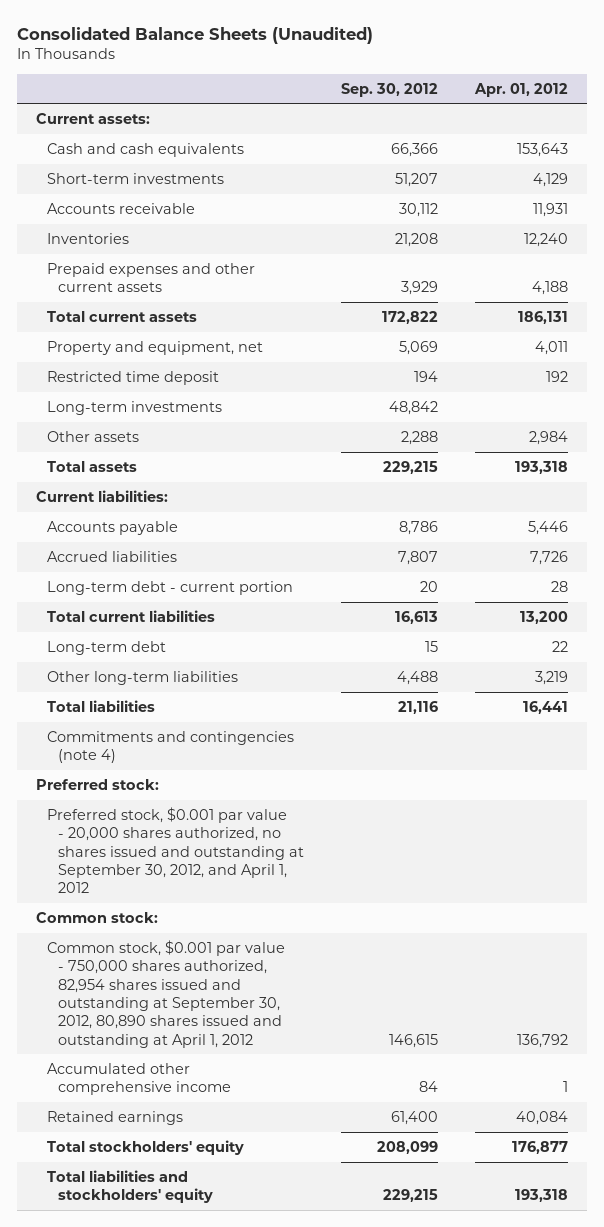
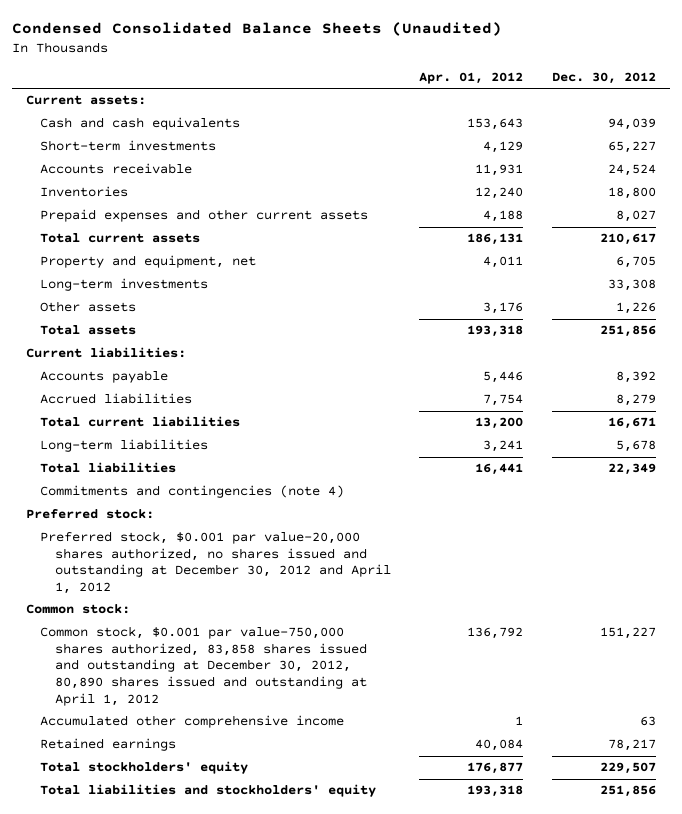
[17,26,374,44] Consolidated Balance Sheets (Unaudited) -> [11,22,502,37] Condensed Consolidated Balance Sheets (Unaudited)
[340,82,438,97] Sep. 30, 2012 -> none
none -> [552,72,657,85] Dec. 30, 2012
[46,370,219,385] Restricted time deposit -> none
[529,430,569,445] 2,984 -> [483,302,524,315] 3,176
[46,580,293,595] Long-term debt - current portion -> none
[530,550,569,565] 7,726 -> [483,394,524,407] 7,754
[46,670,238,685] Other long-term liabilities -> none
[46,640,166,655] Long-term debt -> [40,439,209,453] Long-term liabilities
[552,640,569,652] 22 -> [483,440,524,453] 3,241
[46,806,304,894] Preferred stock, $0.001 par value - 20,000 shares authorized, no shares issued and outstanding at September 30, 2012, and April 1, 2012 -> [40,531,391,595] Preferred stock, $0.001 par value-20,000 shares authorized, no shares issued and outstanding at December 30, 2012 and April 1, 2012
[46,939,285,1048] Common stock, $0.001 par value - 750,000 shares authorized, 82,954 shares issued and outstanding at September 30, 2012, 80,890 shares issued and outstanding at April 1, 2012 -> [40,626,367,706] Common stock, $0.001 par value-750,000 shares authorized, 83,858 shares issued and outstanding at December 30, 2012, 80,890 shares issued and outstanding at April 1, 2012

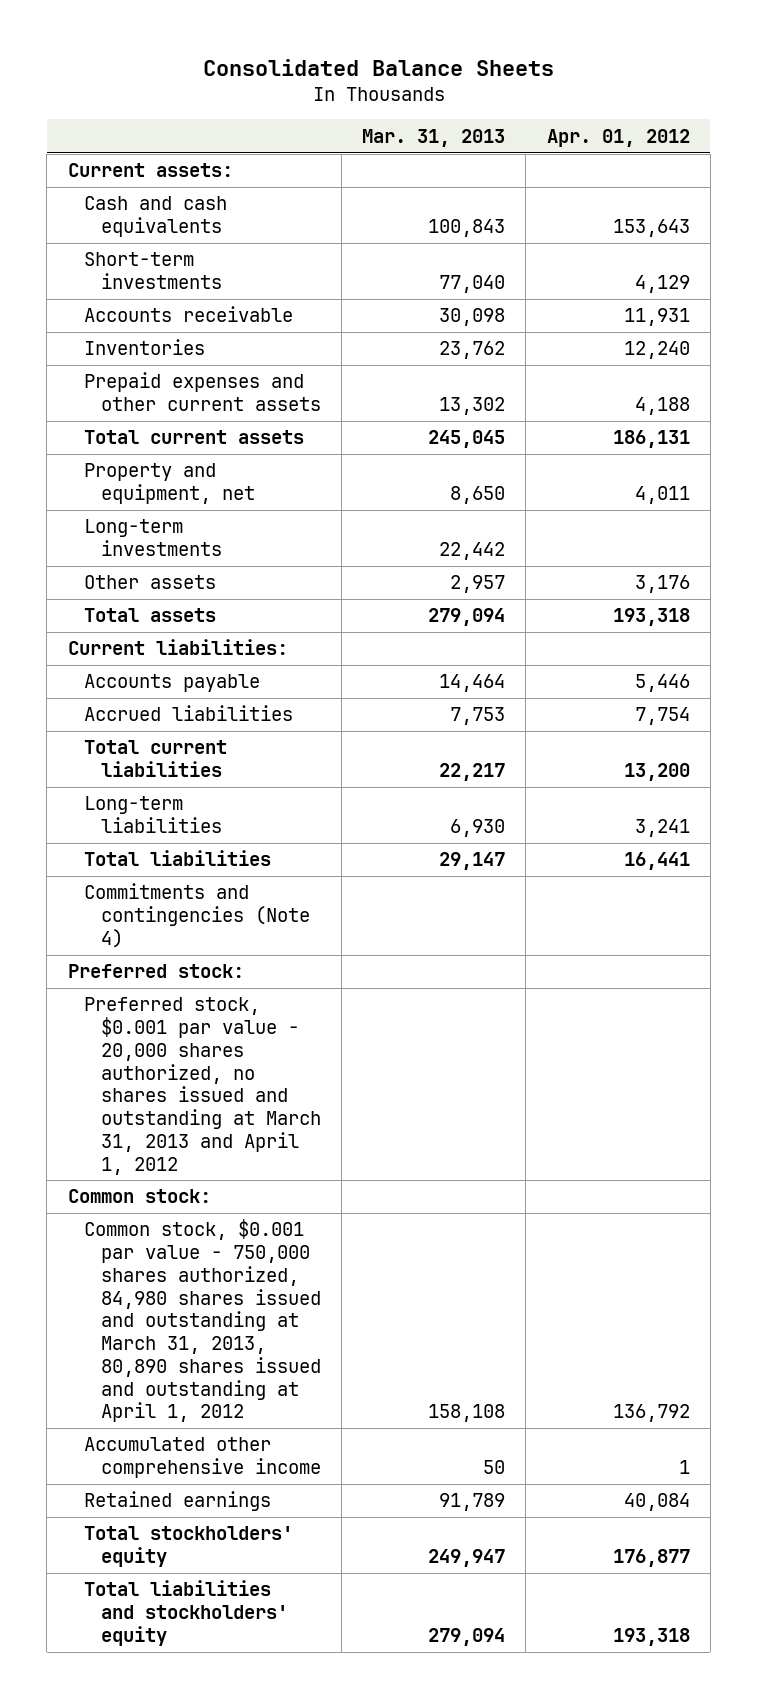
[11,22,502,37] Condensed Consolidated Balance Sheets (Unaudited) -> [202,58,554,76] Consolidated Balance Sheets
[552,72,657,85] Dec. 30, 2012 -> none
none -> [362,128,506,147] Mar. 31, 2013
[40,485,345,499] Commitments and contingencies (note 4) -> [84,883,311,948] Commitments and contingencies (Note 4)
[40,531,391,595] Preferred stock, $0.001 par value-20,000 shares authorized, no shares issued and outstanding at December 30, 2012 and April 1, 2012 -> [84,997,322,1175] Preferred stock, $0.001 par value - 20,000 shares authorized, no shares issued and outstanding at March 31, 2013 and April 1, 2012
[40,626,367,706] Common stock, $0.001 par value-750,000 shares authorized, 83,858 shares issued and outstanding at December 30, 2012, 80,890 shares issued and outstanding at April 1, 2012 -> [84,1219,322,1423] Common stock, $0.001 par value - 750,000 shares authorized, 84,980 shares issued and outstanding at March 31, 2013, 80,890 shares issued and outstanding at April 1, 2012

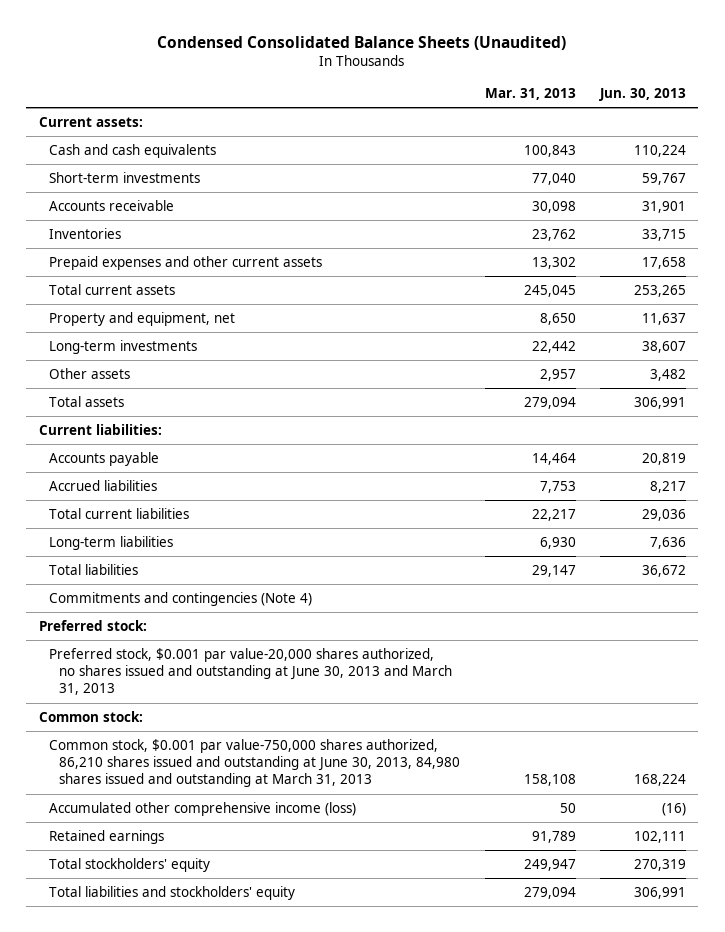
[202,58,554,76] Consolidated Balance Sheets -> [157,35,567,50] Condensed Consolidated Balance Sheets (Unaudited)
[546,128,690,147] Apr. 01, 2012 -> none
none -> [599,88,687,102] Jun. 30, 2013
[84,997,322,1175] Preferred stock, $0.001 par value - 20,000 shares authorized, no shares issued and outstanding at March 31, 2013 and April 1, 2012 -> [49,647,453,696] Preferred stock, $0.001 par value-20,000 shares authorized, no shares issued and outstanding at June 30, 2013 and March 31, 2013
[84,1219,322,1423] Common stock, $0.001 par value - 750,000 shares authorized, 84,980 shares issued and outstanding at March 31, 2013, 80,890 shares issued and outstanding at April 1, 2012 -> [49,738,461,788] Common stock, $0.001 par value-750,000 shares authorized, 86,210 shares issued and outstanding at June 30, 2013, 84,980 shares issued and outstanding at March 31, 2013
[84,1437,322,1479] Accumulated other comprehensive income -> [49,801,357,816] Accumulated other comprehensive income (loss)

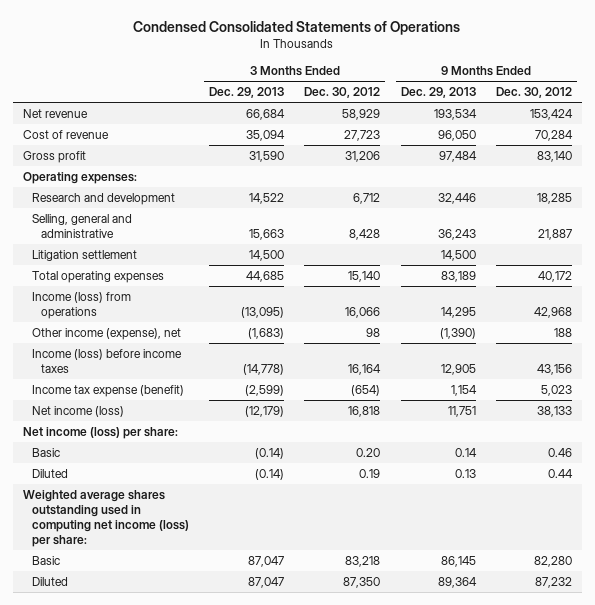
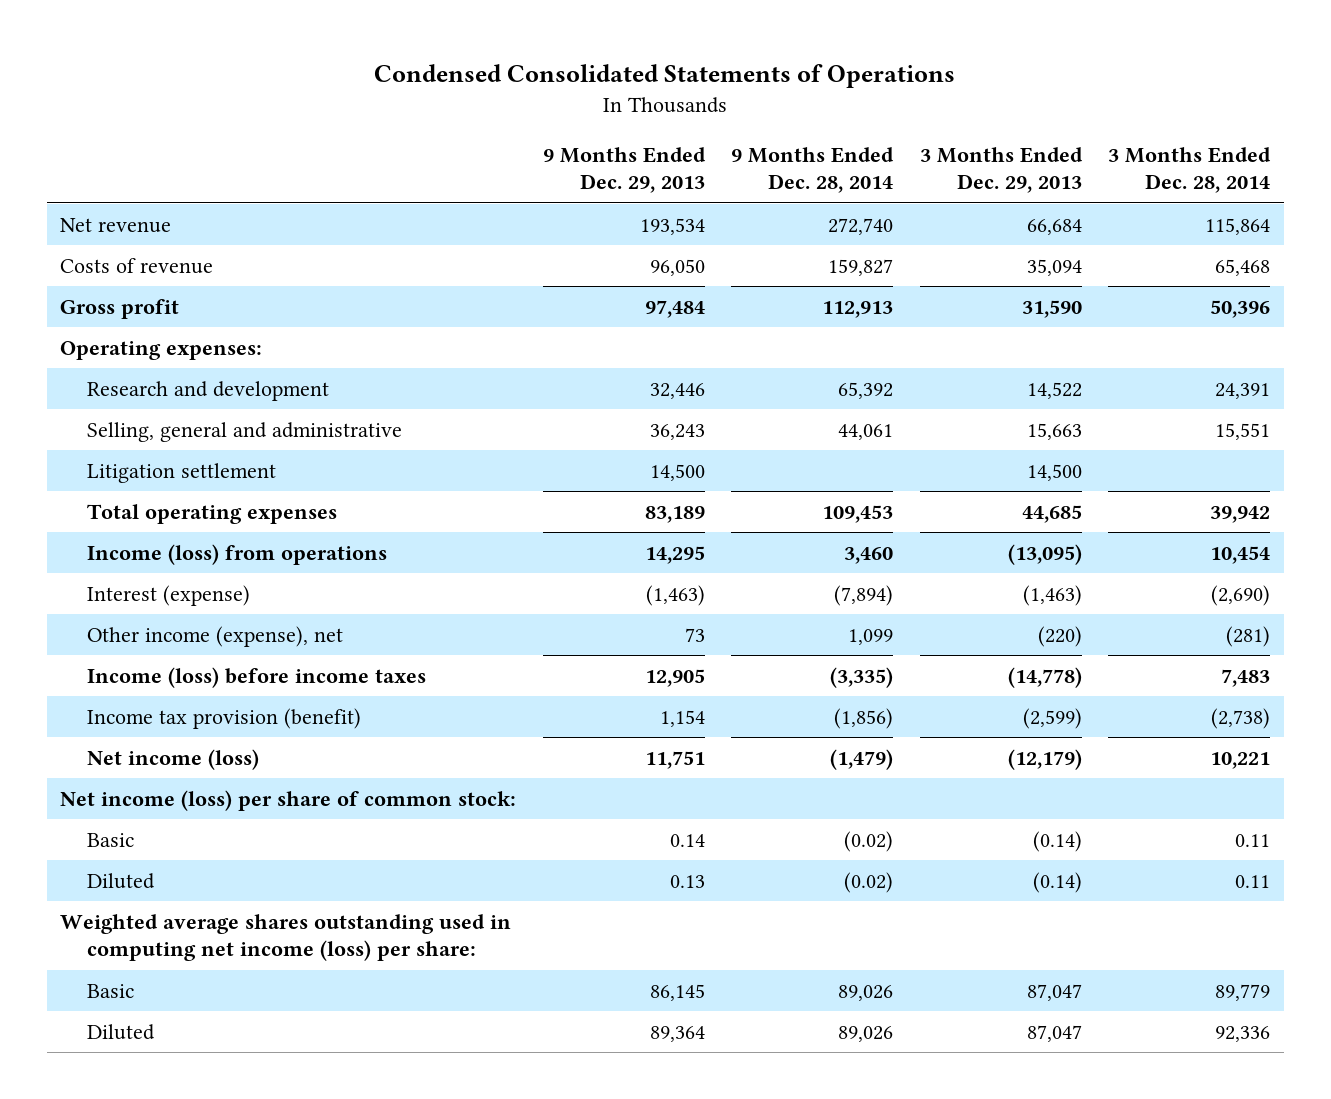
[304,87,381,99] Dec. 30, 2012 -> none
[495,87,572,99] Dec. 30, 2012 -> none
none -> [731,146,895,194] 9 Months Ended Dec. 28, 2014
none -> [1108,146,1272,194] 3 Months Ended Dec. 28, 2014
[22,129,109,139] Cost of revenue -> [60,257,214,274] Costs of revenue
none -> [86,584,250,606] Interest (expense)
[248,327,285,339] (1,683) -> [1037,625,1082,647] (220)
[439,327,476,339] (1,390) -> [684,627,705,642] 73
[32,384,185,397] Income tax expense (benefit) -> [86,707,361,729] Income tax provision (benefit)
[22,426,178,439] Net income (loss) per share: -> [60,789,517,811] Net income (loss) per share of common stock:

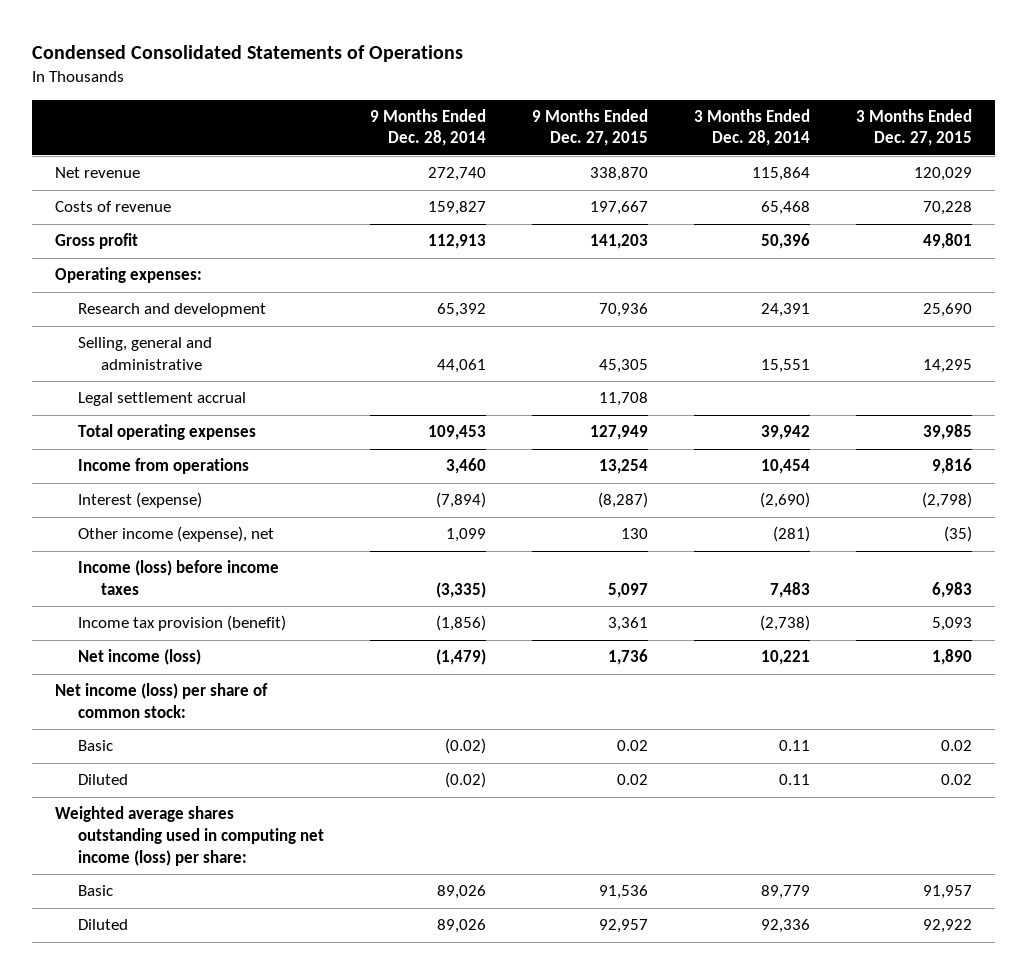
[542,146,706,194] 9 Months Ended Dec. 29, 2013 -> none
[919,146,1083,194] 3 Months Ended Dec. 29, 2013 -> none
none -> [532,108,649,147] 9 Months Ended Dec. 27, 2015
none -> [856,108,973,147] 3 Months Ended Dec. 27, 2015
[86,462,276,483] Litigation settlement -> [78,392,247,407] Legal settlement accrual
[86,543,387,565] Income (loss) from operations -> [78,458,250,475] Income from operations

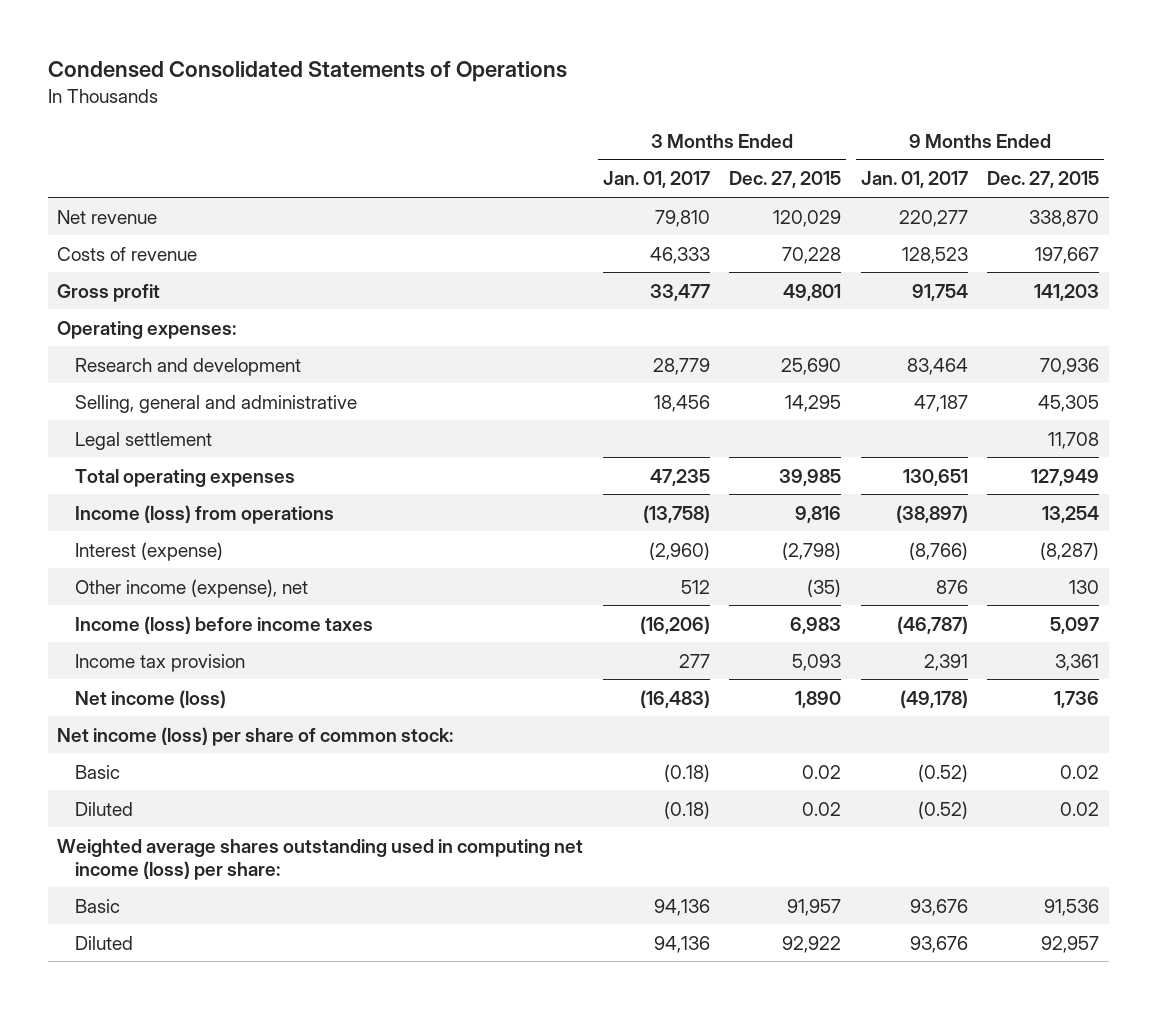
[370,108,487,147] 9 Months Ended Dec. 28, 2014 -> none
[694,108,811,147] 3 Months Ended Dec. 28, 2014 -> none
none -> [602,171,710,189] Jan. 01, 2017
none -> [860,171,968,189] Jan. 01, 2017
[78,392,247,407] Legal settlement accrual -> [74,431,212,450] Legal settlement
[78,458,250,475] Income from operations -> [74,504,334,524] Income (loss) from operations
[78,615,287,632] Income tax provision (benefit) -> [74,653,245,672] Income tax provision

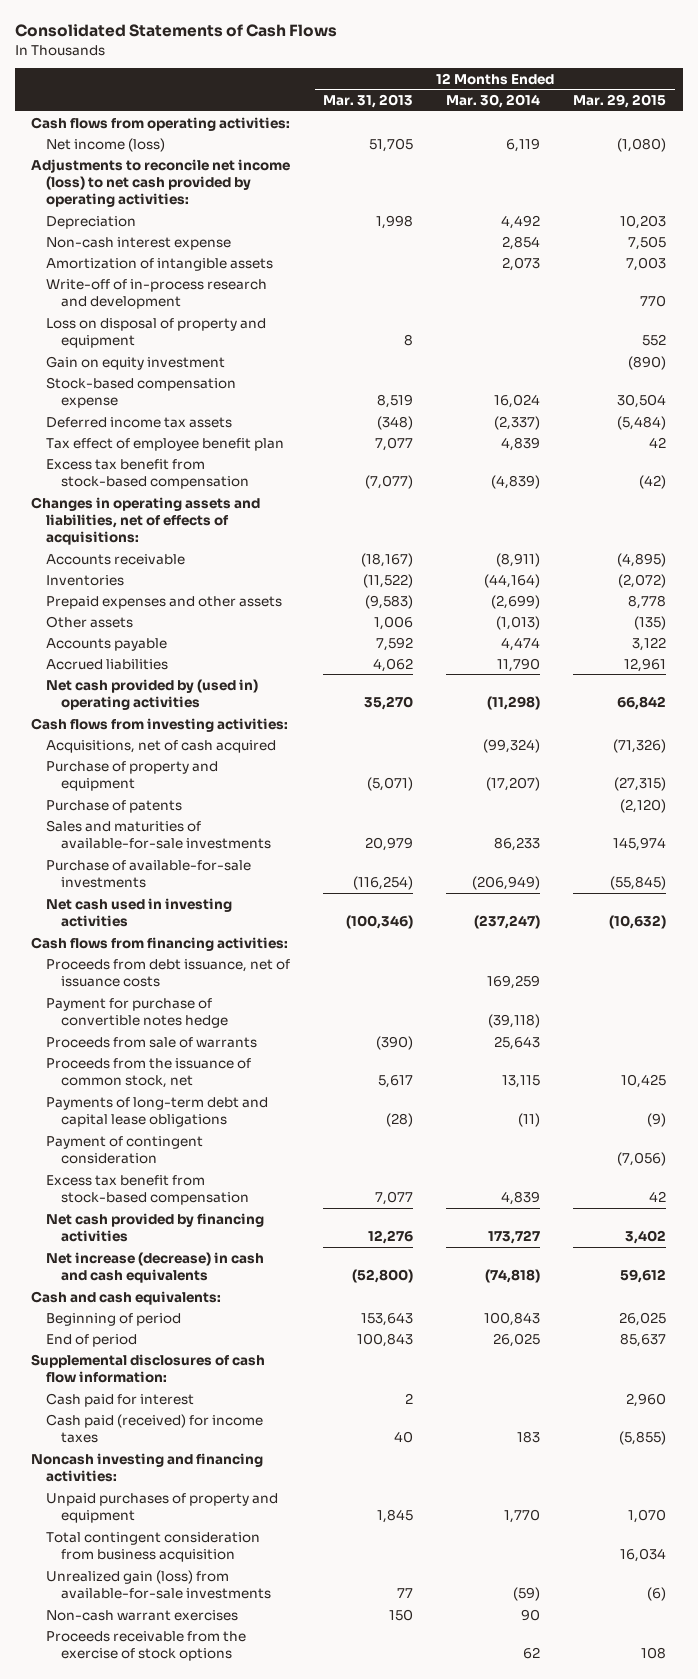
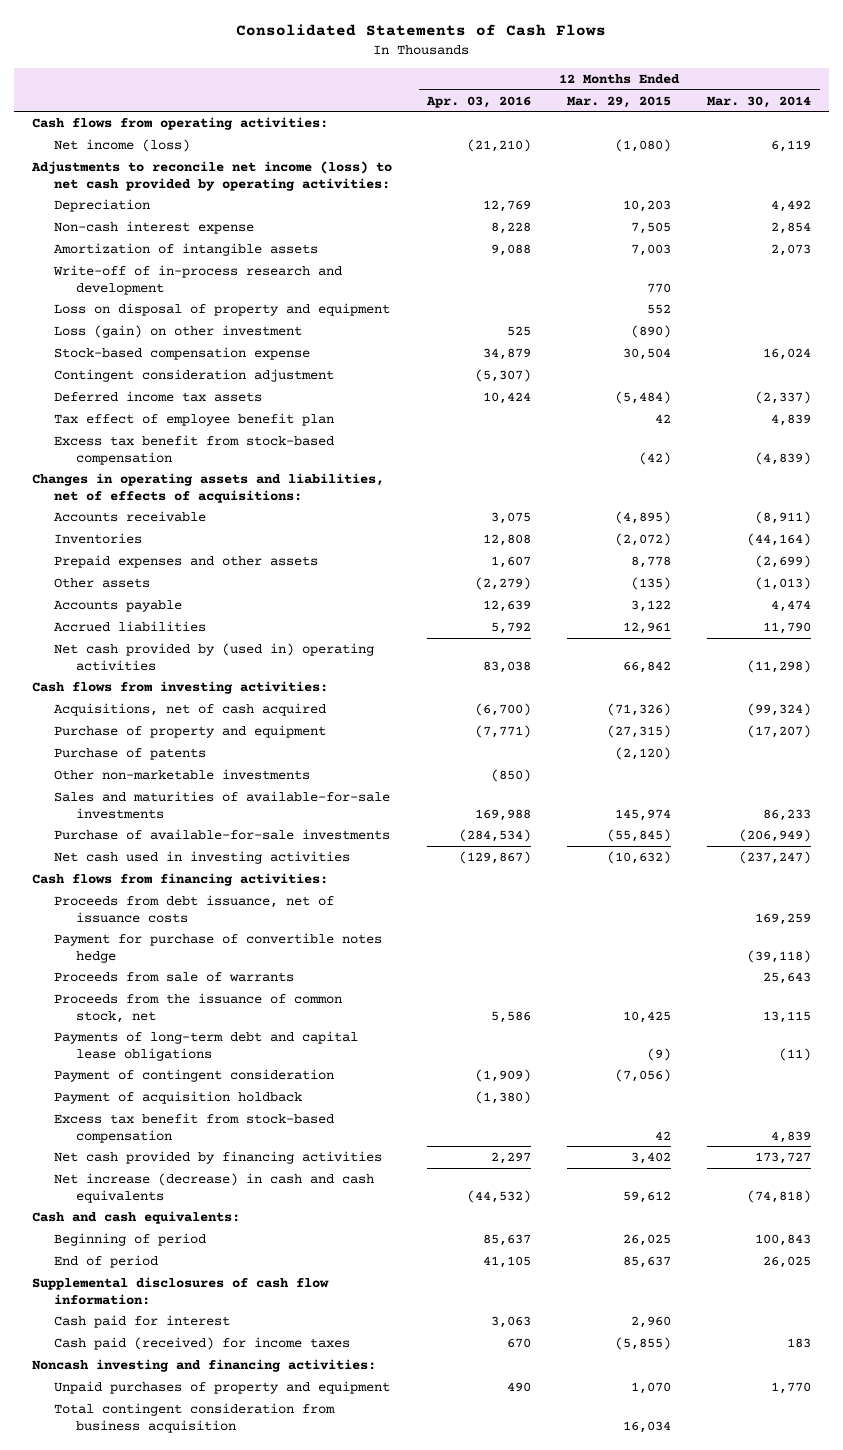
[323,94,414,109] Mar. 31, 2013 -> none
none -> [426,95,532,108] Apr. 03, 2016
[46,355,226,370] Gain on equity investment -> [53,324,302,338] Loss (gain) on other investment
none -> [53,368,334,382] Contingent consideration adjustment
none -> [53,768,310,780] Other non-marketable investments
none -> [53,1090,302,1104] Payment of acquisition holdback
[46,1569,271,1599] Unrealized gain (loss) from available-for-sale investments -> none
[46,1609,239,1621] Non-cash warrant exercises -> none
[46,1630,247,1661] Proceeds receivable from the exercise of stock options -> none

